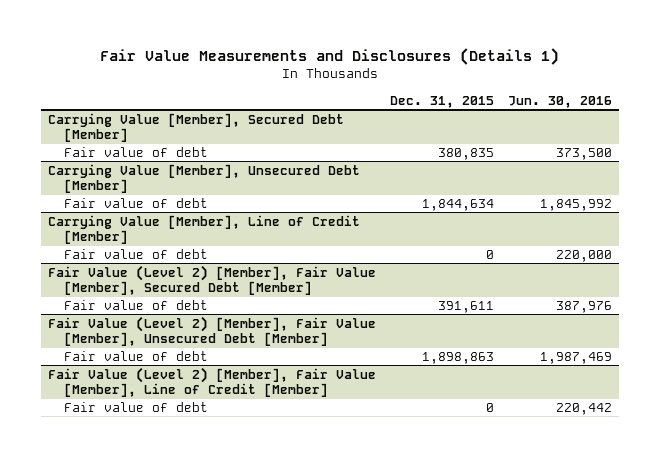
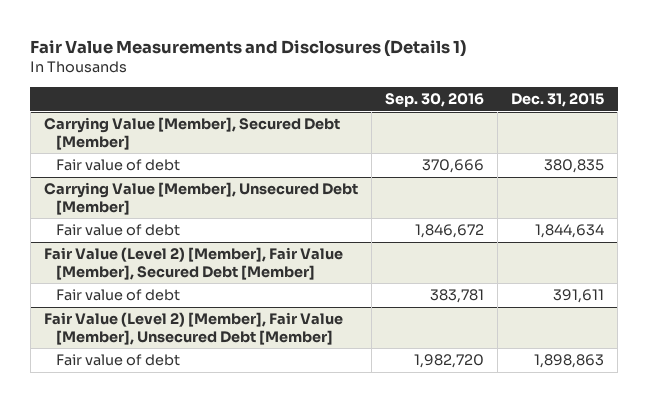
[508,95,613,108] Jun. 30, 2016 -> none
none -> [385,93,485,108] Sep. 30, 2016
[48,214,361,244] Carrying Value [Member], Line of Credit [Member] -> none
[64,248,209,259] Fair value of debt -> none
[48,366,377,397] Fair Value (Level 2) [Member], Fair Value [Member], Line of Credit [Member] -> none
[64,401,209,412] Fair value of debt -> none

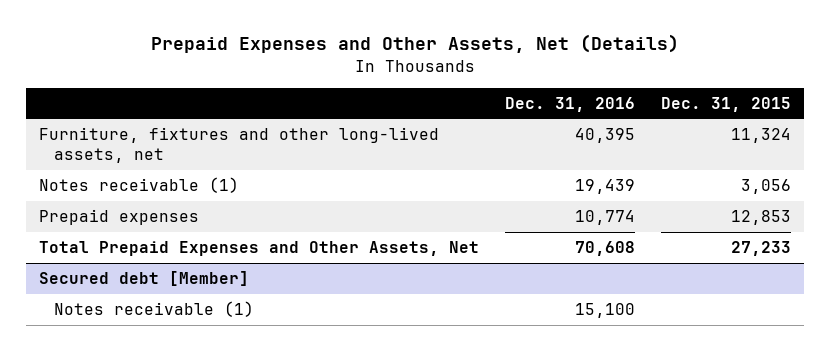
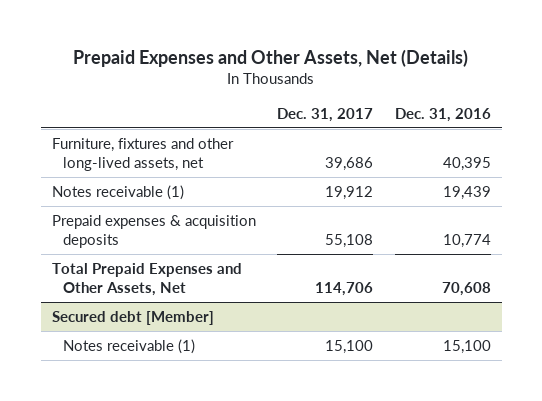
[660,96,791,112] Dec. 31, 2015 -> none
none -> [277,108,374,123] Dec. 31, 2017
[38,209,199,226] Prepaid expenses -> [51,214,256,248] Prepaid expenses & acquisition deposits

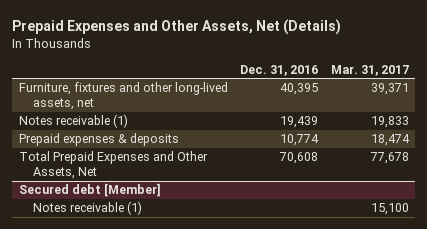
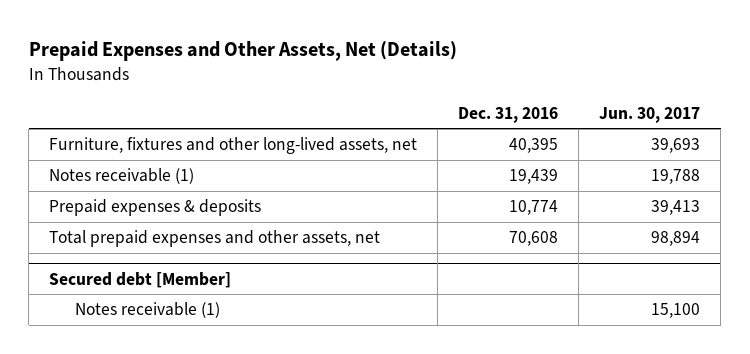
[330,64,409,76] Mar. 31, 2017 -> none
none -> [599,106,701,123] Jun. 30, 2017
[18,151,208,180] Total Prepaid Expenses and Other Assets, Net -> [49,230,381,248] Total prepaid expenses and other assets, net

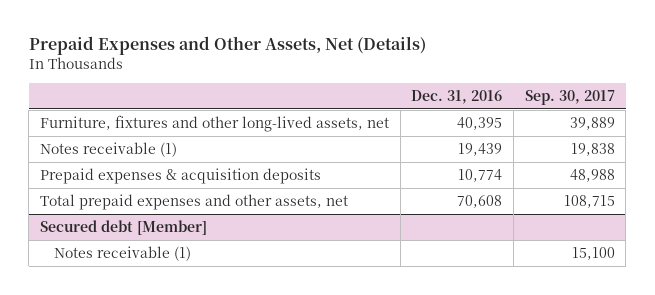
[599,106,701,123] Jun. 30, 2017 -> none
none -> [524,89,615,105] Sep. 30, 2017
[49,199,262,217] Prepaid expenses & deposits -> [39,168,321,185] Prepaid expenses & acquisition deposits

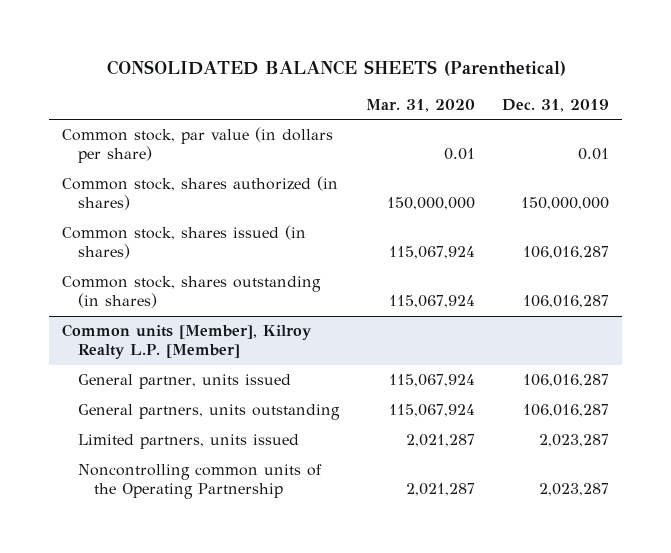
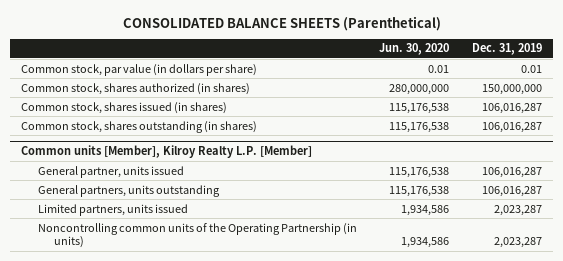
[366,98,476,112] Mar. 31, 2020 -> none
none -> [379,43,450,56] Jun. 30, 2020
[78,464,323,500] Noncontrolling common units of the Operating Partnership -> [37,222,357,249] Noncontrolling common units of the Operating Partnership (in units)

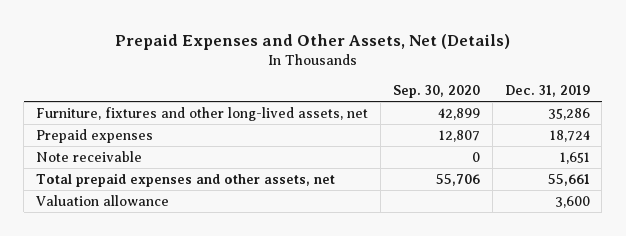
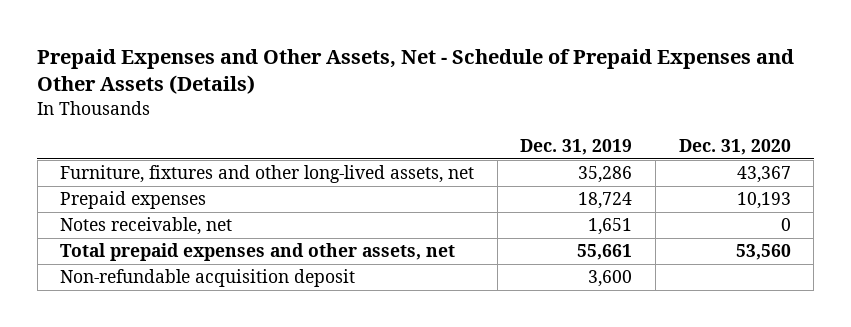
[114,33,510,50] Prepaid Expenses and Other Assets, Net (Details) -> [37,49,795,95] Prepaid Expenses and Other Assets, Net - Schedule of Prepaid Expenses and Other Assets (Details)
[392,85,480,99] Sep. 30, 2020 -> none
none -> [678,138,791,155] Dec. 31, 2020
[36,150,143,162] Note receivable -> [60,217,233,236] Notes receivable, net
[36,194,170,206] Valuation allowance -> [60,269,356,288] Non-refundable acquisition deposit

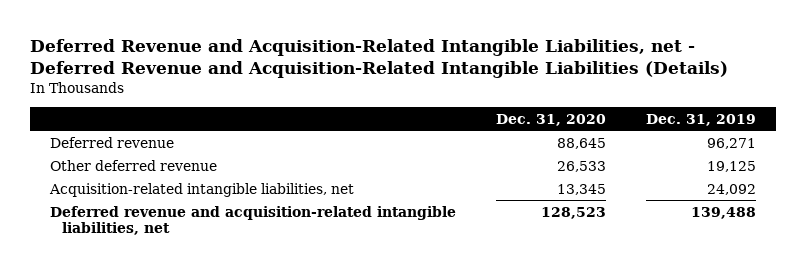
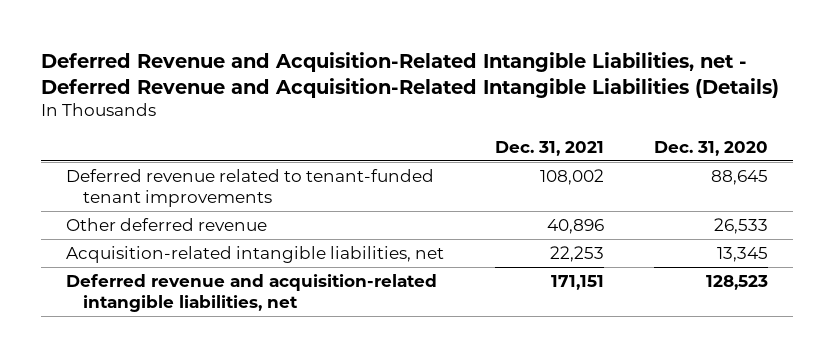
[645,113,756,126] Dec. 31, 2019 -> none
none -> [494,140,604,156] Dec. 31, 2021
[49,136,174,148] Deferred revenue -> [66,168,435,207] Deferred revenue related to tenant-funded tenant improvements

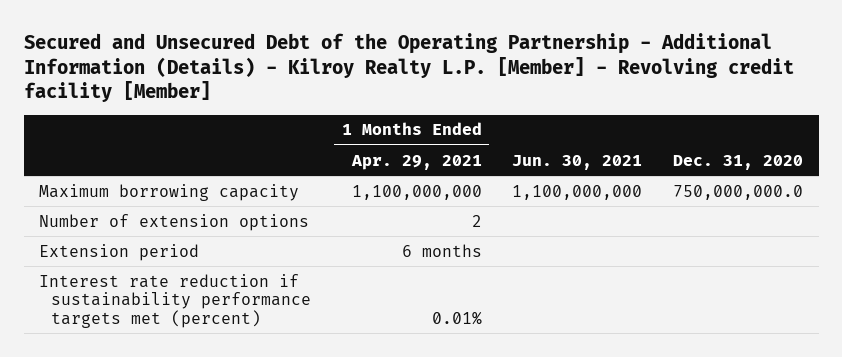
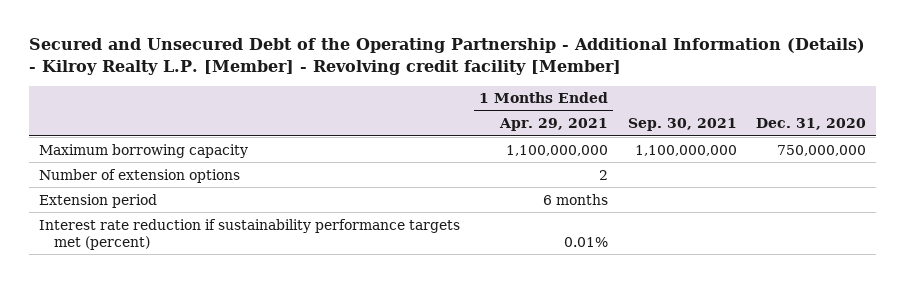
[512,154,643,170] Jun. 30, 2021 -> none
none -> [627,118,737,132] Sep. 30, 2021
[673,184,804,200] 750,000,000.0 -> [777,144,867,156] 750,000,000

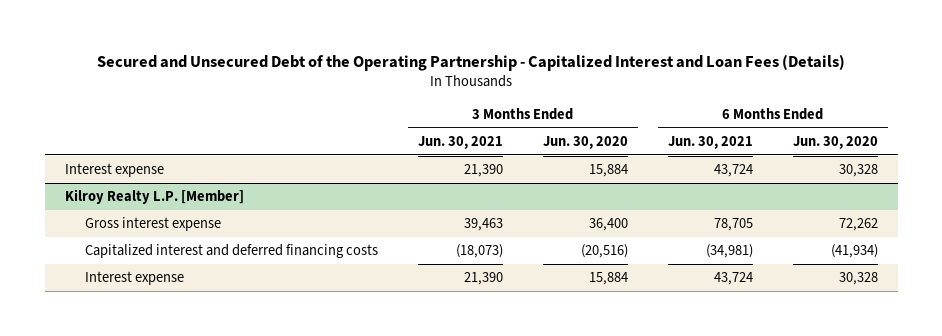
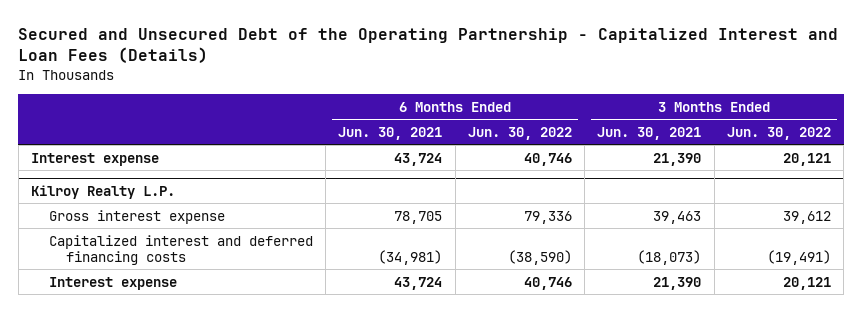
[542,136,628,150] Jun. 30, 2020 -> none
[792,136,878,150] Jun. 30, 2020 -> none
none -> [467,126,572,140] Jun. 30, 2022
none -> [726,126,831,140] Jun. 30, 2022
[64,189,244,205] Kilroy Realty L.P. [Member] -> [31,184,176,199] Kilroy Realty L.P.

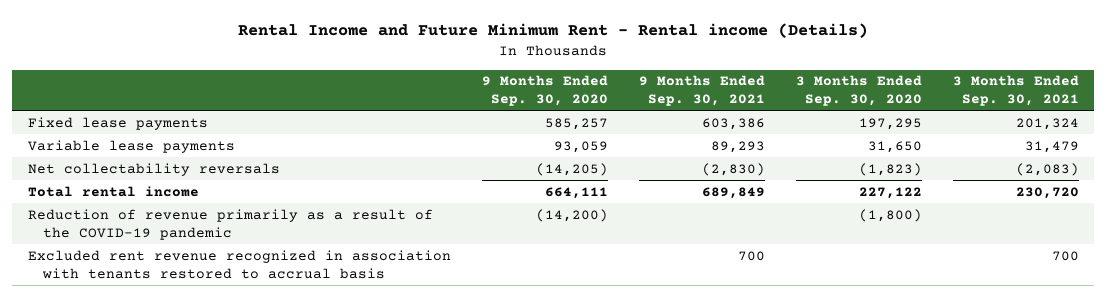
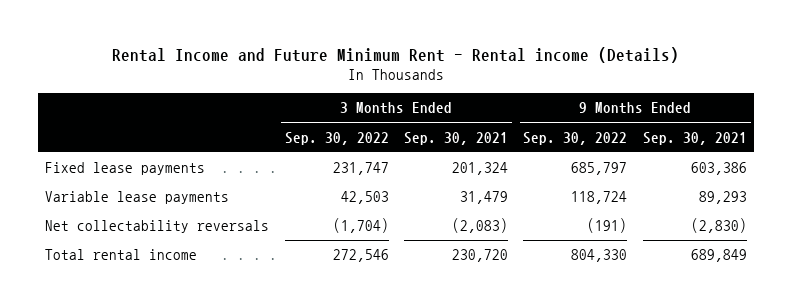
[481,75,608,107] 9 Months Ended Sep. 30, 2020 -> none
[795,75,922,107] 3 Months Ended Sep. 30, 2020 -> none
none -> [284,131,389,145] Sep. 30, 2022
none -> [523,131,628,145] Sep. 30, 2022
[27,208,433,240] Reduction of revenue primarily as a result of the COVID-19 pandemic -> none
[27,249,451,279] Excluded rent revenue recognized in association with tenants restored to accrual basis -> none

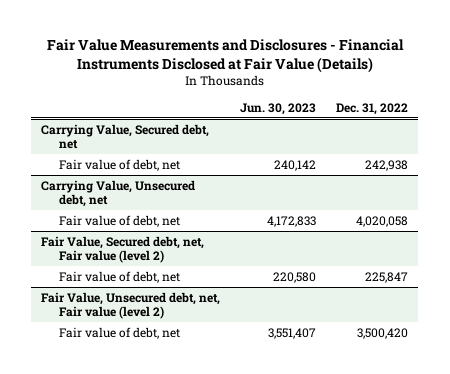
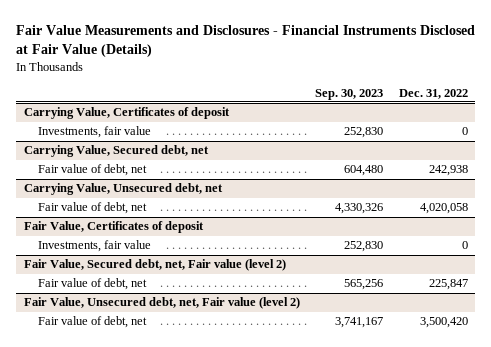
[240,102,317,115] Jun. 30, 2023 -> none
none -> [315,88,384,100] Sep. 30, 2023
none -> [23,107,230,120] Carrying Value, Certificates of deposit
none -> [38,126,152,139] Investments, fair value
none -> [23,221,204,234] Fair Value, Certificates of deposit
none -> [38,240,152,253] Investments, fair value

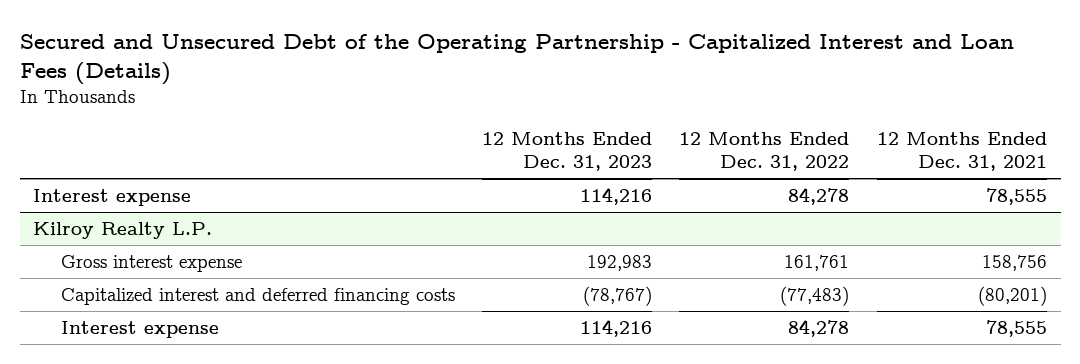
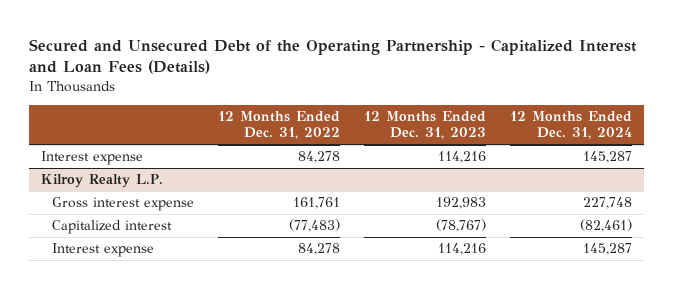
[876,132,1047,171] 12 Months Ended Dec. 31, 2021 -> none
none -> [510,110,633,140] 12 Months Ended Dec. 31, 2024
[60,288,455,306] Capitalized interest and deferred financing costs -> [51,220,172,235] Capitalized interest

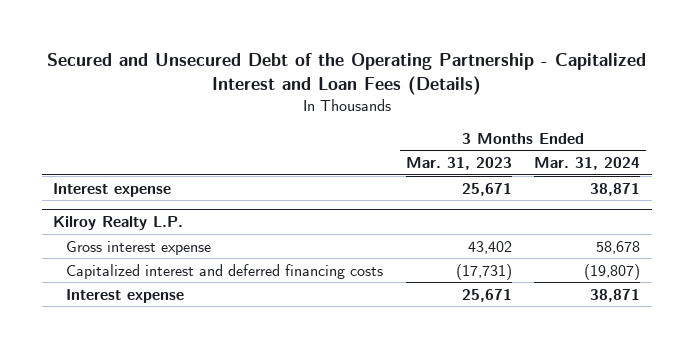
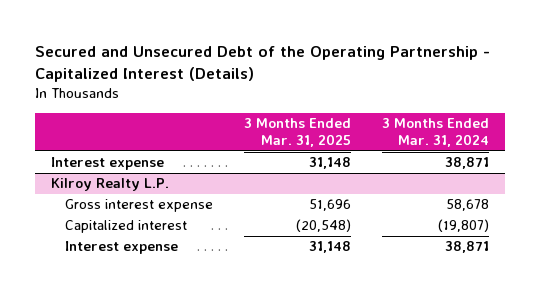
[46,52,646,96] Secured and Unsecured Debt of the Operating Partnership - Capitalized Interest and Loan Fees (Details) -> [34,46,490,83] Secured and Unsecured Debt of the Operating Partnership - Capitalized Interest (Details)
[405,157,512,171] Mar. 31, 2023 -> none
none -> [243,117,351,148] 3 Months Ended Mar. 31, 2025
[66,263,384,279] Capitalized interest and deferred financing costs -> [64,220,187,234] Capitalized interest

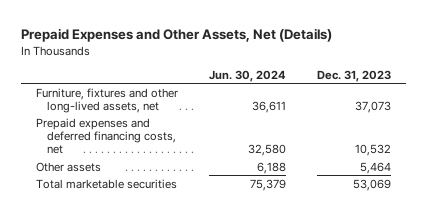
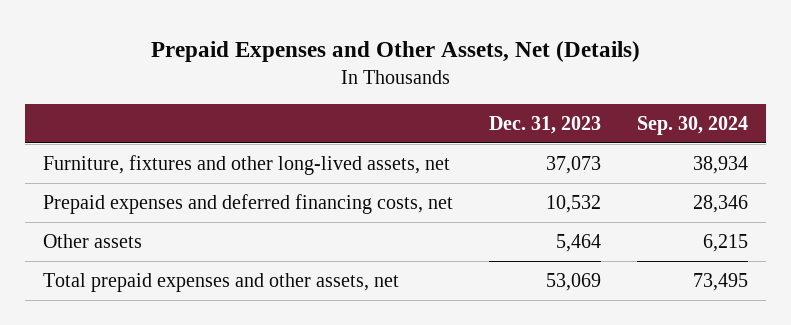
[209,69,287,82] Jun. 30, 2024 -> none
none -> [637,115,749,135] Sep. 30, 2024
[36,178,178,189] Total marketable securities -> [43,272,400,292] Total prepaid expenses and other assets, net

